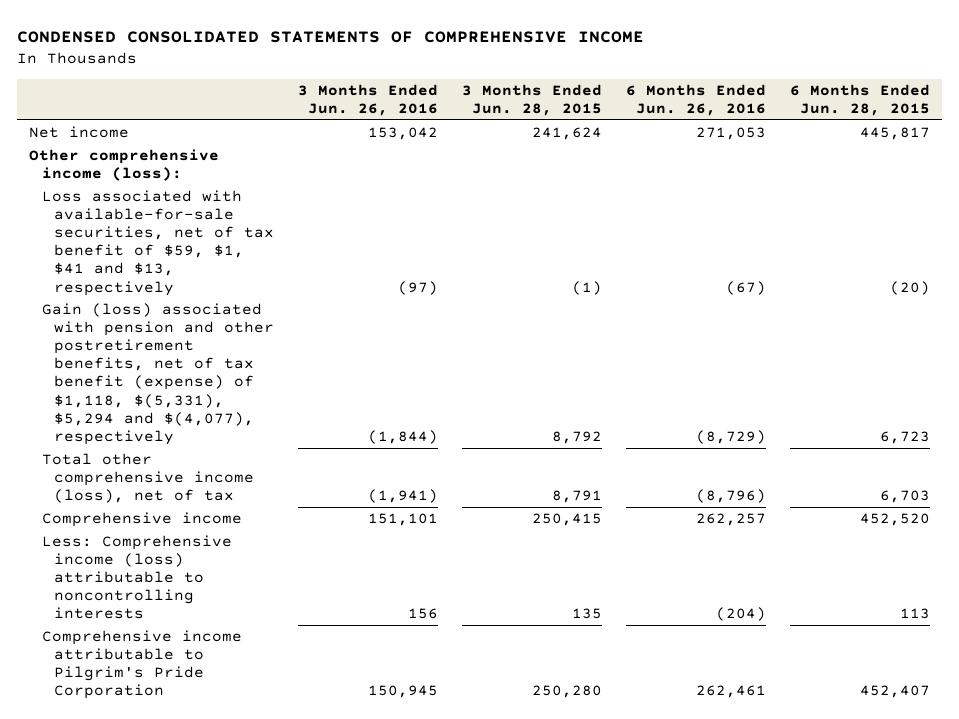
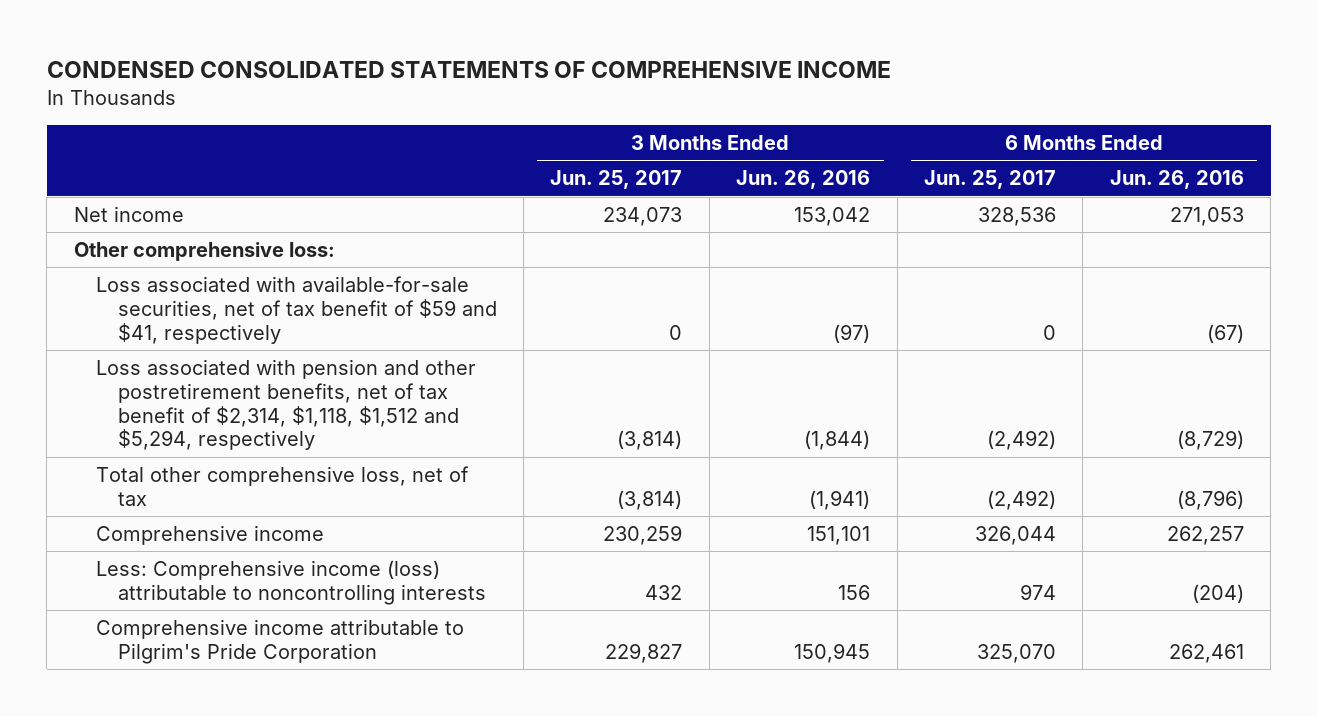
[461,83,602,116] 3 Months Ended Jun. 28, 2015 -> none
[789,83,930,116] 6 Months Ended Jun. 28, 2015 -> none
none -> [550,170,683,190] Jun. 25, 2017
none -> [924,170,1057,190] Jun. 25, 2017
[29,148,220,182] Other comprehensive income (loss): -> [73,242,335,262] Other comprehensive loss:
[41,189,274,296] Loss associated with available-for-sale securities, net of tax benefit of $59, $1, $41 and $13, respectively -> [95,276,497,344] Loss associated with available-for-sale securities, net of tax benefit of $59 and $41, respectively
[41,302,274,445] Gain (loss) associated with pension and other postretirement benefits, net of tax benefit (expense) of $1,118, $(5,331), $5,294 and $(4,077), respectively -> [95,359,476,451] Loss associated with pension and other postretirement benefits, net of tax benefit of $2,314, $1,118, $1,512 and $5,294, respectively
[41,452,254,504] Total other comprehensive income (loss), net of tax -> [95,466,469,506] Total other comprehensive loss, net of tax

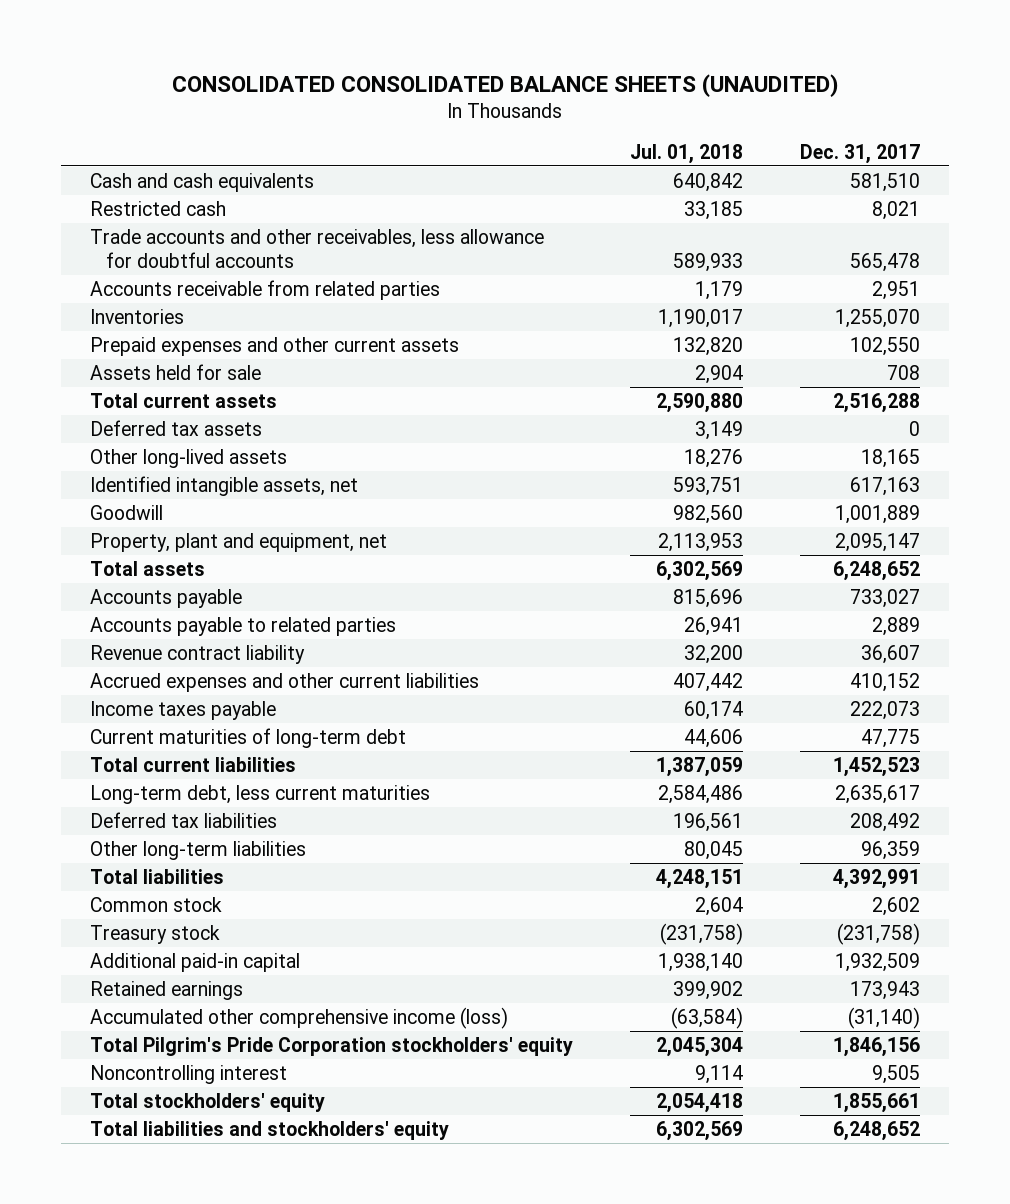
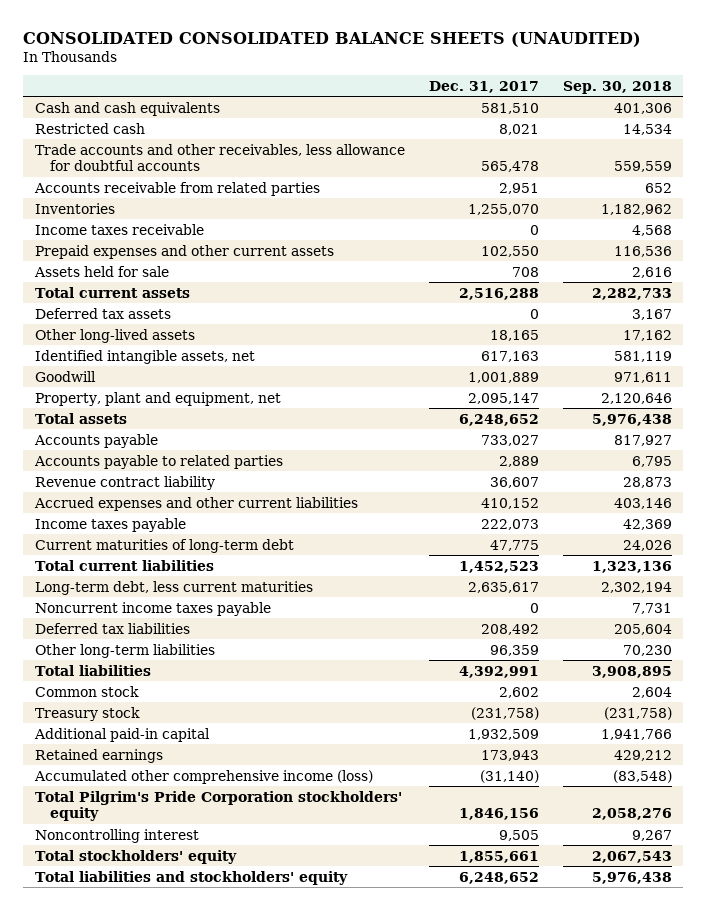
[629,143,743,164] Jul. 01, 2018 -> none
none -> [562,80,672,94] Sep. 30, 2018
none -> [34,223,204,235] Income taxes receivable
none -> [34,601,271,616] Noncurrent income taxes payable

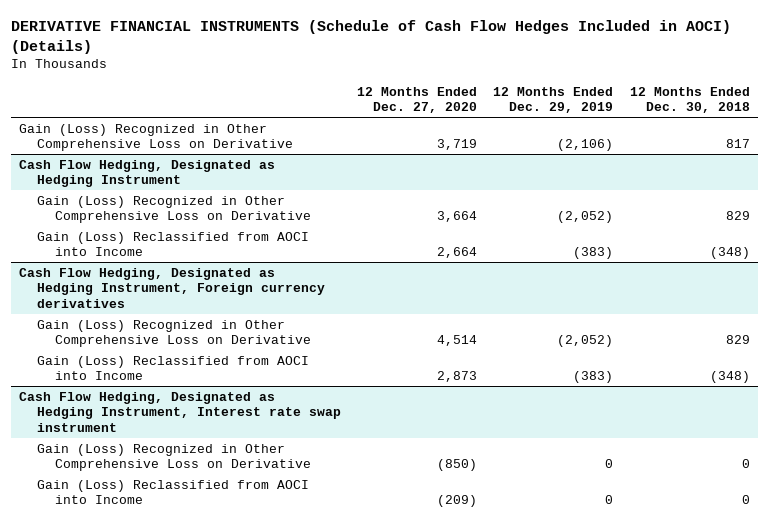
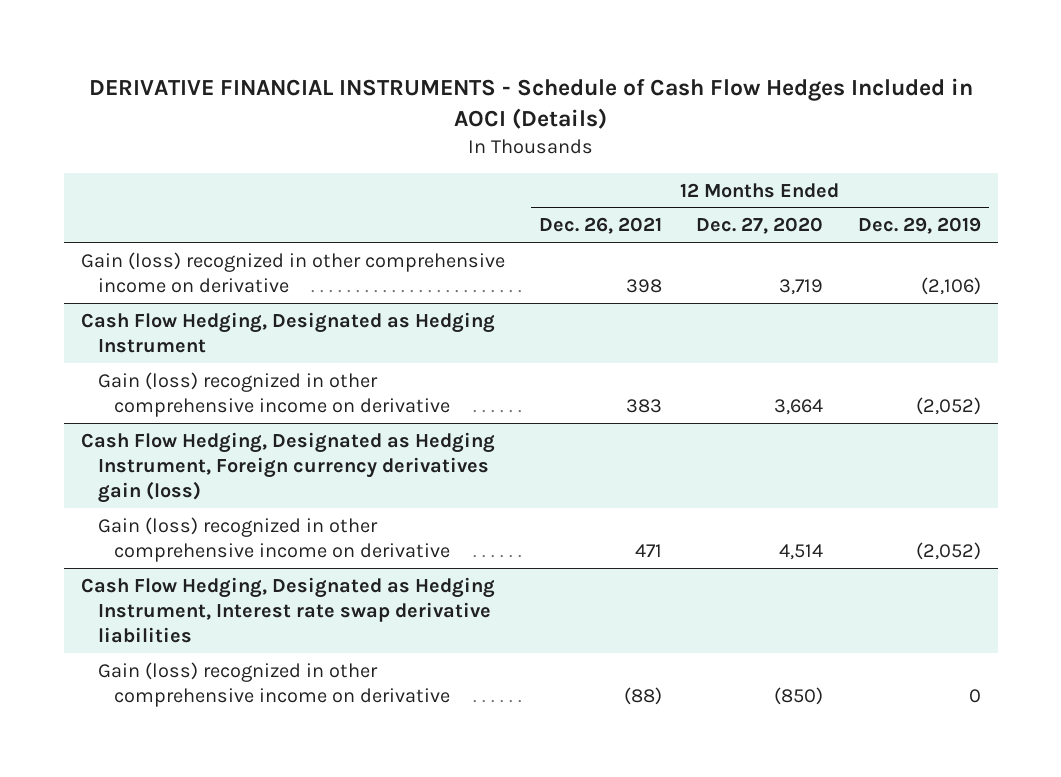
[10,19,731,54] DERIVATIVE FINANCIAL INSTRUMENTS (Schedule of Cash Flow Hedges Included in AOCI) (Details) -> [88,77,973,129] DERIVATIVE FINANCIAL INSTRUMENTS - Schedule of Cash Flow Hedges Included in AOCI (Details)
[629,86,750,114] 12 Months Ended Dec. 30, 2018 -> none
none -> [539,217,663,235] Dec. 26, 2021
[18,123,294,152] Gain (Loss) Recognized in Other Comprehensive Loss on Derivative -> [80,251,505,293] Gain (loss) recognized in other comprehensive income on derivative
[37,231,310,257] Gain (Loss) Reclassified from AOCI into Income -> none
[37,355,310,381] Gain (Loss) Reclassified from AOCI into Income -> none
[37,479,310,505] Gain (Loss) Reclassified from AOCI into Income -> none
[37,195,312,224] Gain (Loss) Recognized in Other Comprehensive Loss on Derivative -> [97,371,451,417] Gain (loss) recognized in other comprehensive income on derivative
[18,267,326,308] Cash Flow Hedging, Designated as Hedging Instrument, Foreign currency derivatives -> [80,431,495,503] Cash Flow Hedging, Designated as Hedging Instrument, Foreign currency derivatives gain (loss)
[37,319,312,348] Gain (Loss) Recognized in Other Comprehensive Loss on Derivative -> [97,516,451,562] Gain (loss) recognized in other comprehensive income on derivative
[18,391,342,432] Cash Flow Hedging, Designated as Hedging Instrument, Interest rate swap instrument -> [80,576,495,643] Cash Flow Hedging, Designated as Hedging Instrument, Interest rate swap derivative liabilities
[37,443,312,472] Gain (Loss) Recognized in Other Comprehensive Loss on Derivative -> [97,661,451,707] Gain (loss) recognized in other comprehensive income on derivative

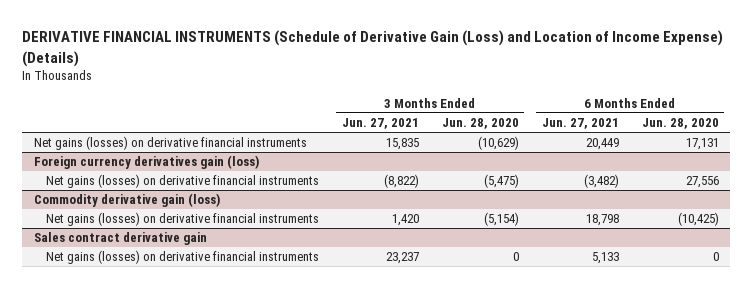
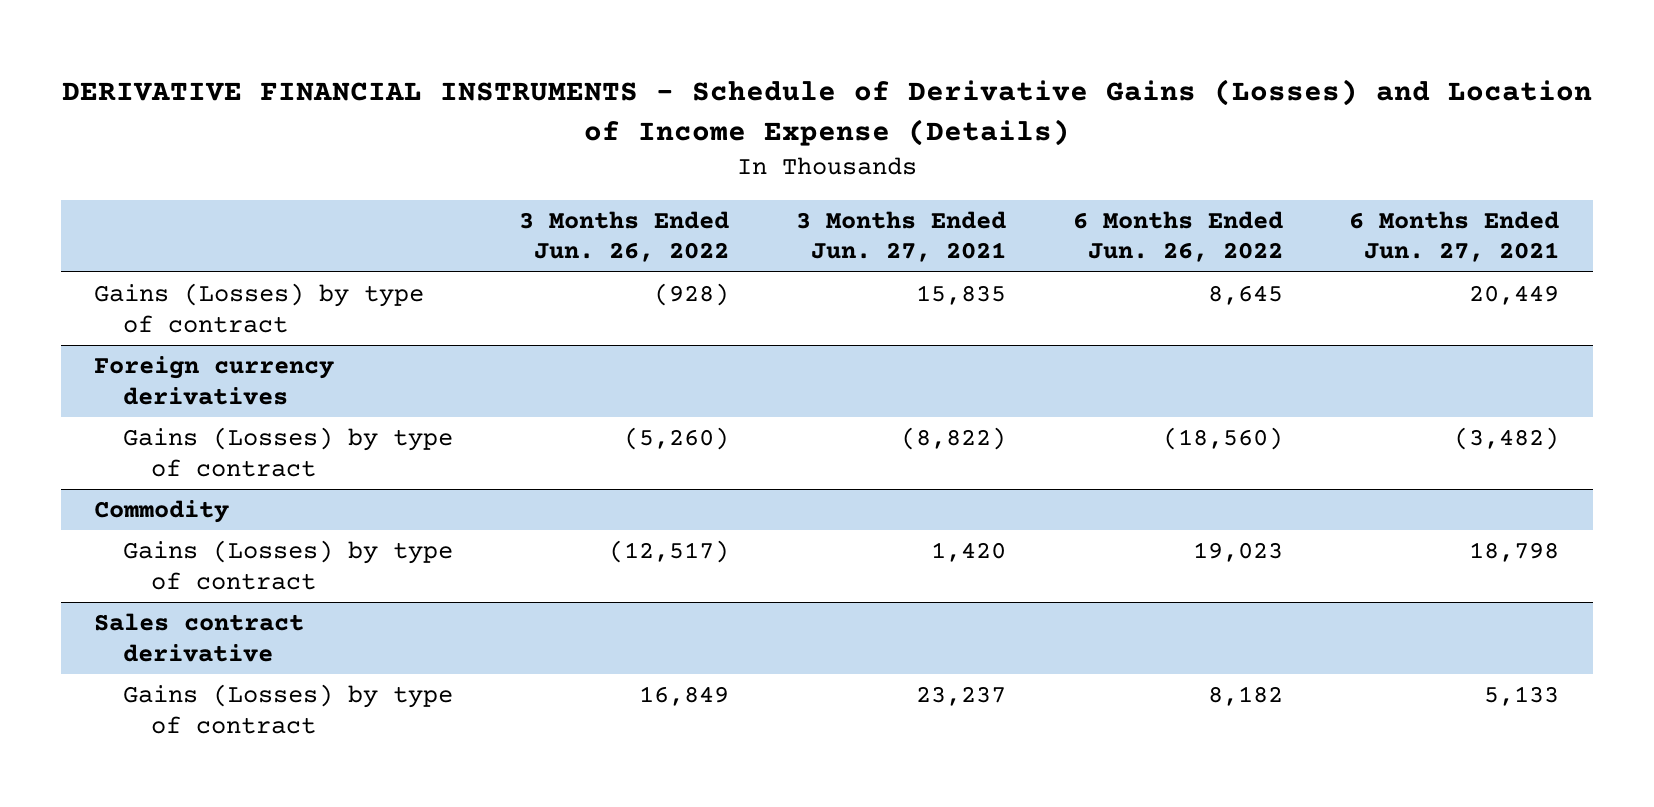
[22,30,724,67] DERIVATIVE FINANCIAL INSTRUMENTS (Schedule of Derivative Gain (Loss) and Location of Income Expense) (Details) -> [61,79,1592,146] DERIVATIVE FINANCIAL INSTRUMENTS - Schedule of Derivative Gains (Losses) and Location of Income Expense (Details)
[441,118,519,130] Jun. 28, 2020 -> none
[641,118,719,130] Jun. 28, 2020 -> none
none -> [519,210,730,263] 3 Months Ended Jun. 26, 2022
none -> [1072,210,1283,263] 6 Months Ended Jun. 26, 2022
[33,136,307,151] Net gains (losses) on derivative financial instruments -> [94,282,425,333] Gains (Losses) by type of contract
[33,155,259,170] Foreign currency derivatives gain (loss) -> [94,355,335,405] Foreign currency derivatives
[45,174,319,189] Net gains (losses) on derivative financial instruments -> [122,426,453,477] Gains (Losses) by type of contract
[33,193,220,208] Commodity derivative gain (loss) -> [94,499,230,523] Commodity
[45,212,319,227] Net gains (losses) on derivative financial instruments -> [122,539,453,590] Gains (Losses) by type of contract
[33,232,207,246] Sales contract derivative gain -> [94,612,305,662] Sales contract derivative
[45,250,319,265] Net gains (losses) on derivative financial instruments -> [122,683,453,734] Gains (Losses) by type of contract

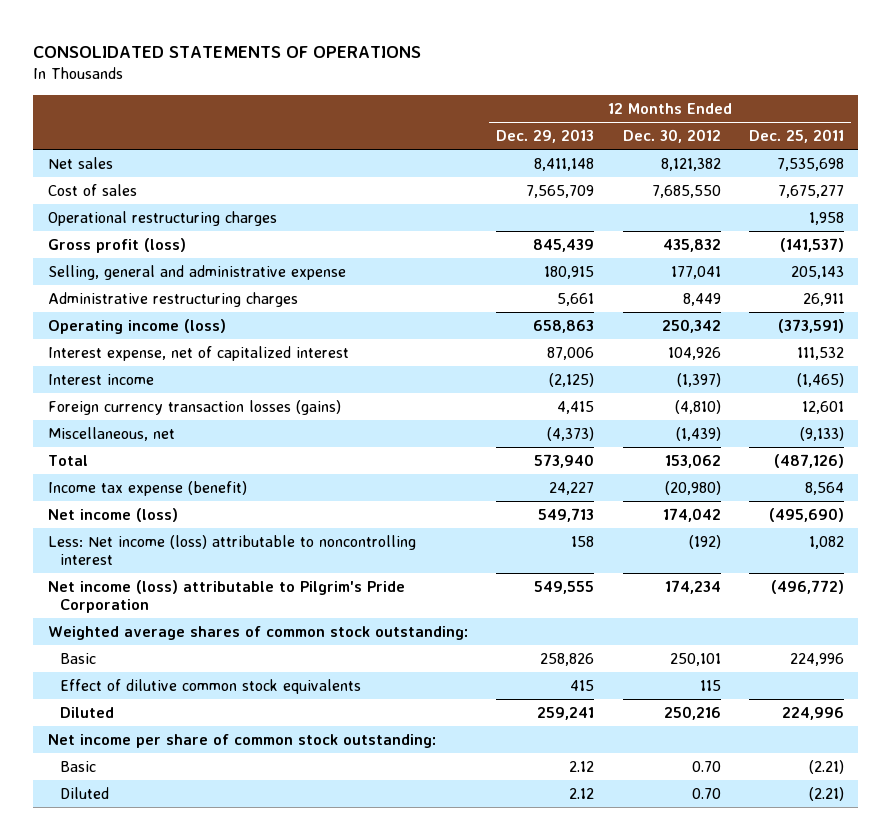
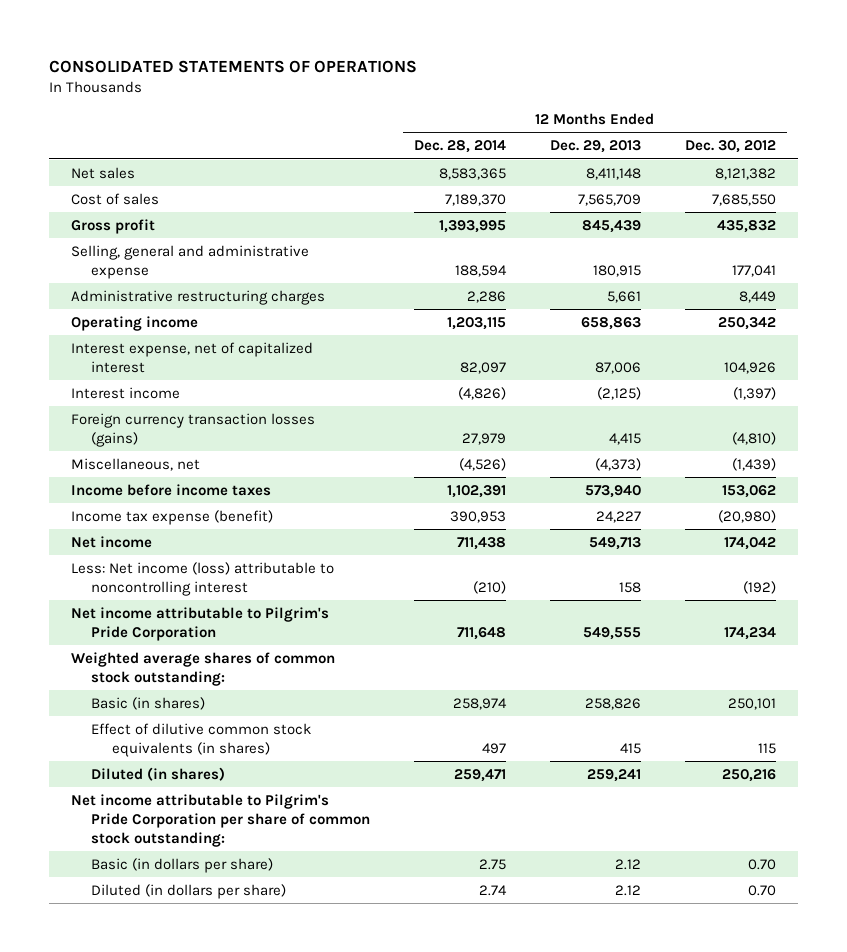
[749,128,845,143] Dec. 25, 2011 -> none
none -> [414,140,507,154] Dec. 28, 2014
[47,210,277,226] Operational restructuring charges -> none
[47,237,186,253] Gross profit (loss) -> [70,218,155,234] Gross profit
[47,318,226,334] Operating income (loss) -> [70,315,198,331] Operating income
[47,454,88,466] Total -> [70,483,271,496] Income before income taxes
[47,507,178,522] Net income (loss) -> [70,535,152,548] Net income
[47,579,405,614] Net income (loss) attributable to Pilgrim's Pride Corporation -> [70,606,329,641] Net income attributable to Pilgrim's Pride Corporation
[59,652,96,664] Basic -> [91,696,206,710] Basic (in shares)
[59,678,361,694] Effect of dilutive common stock equivalents -> [91,722,312,757] Effect of dilutive common stock equivalents (in shares)
[59,706,114,718] Diluted -> [91,766,226,781] Diluted (in shares)
[47,733,436,748] Net income per share of common stock outstanding: -> [70,793,371,847] Net income attributable to Pilgrim's Pride Corporation per share of common stock outstanding:
[59,760,96,772] Basic -> [91,857,274,873] Basic (in dollars per share)
[59,786,109,799] Diluted -> [91,883,287,899] Diluted (in dollars per share)

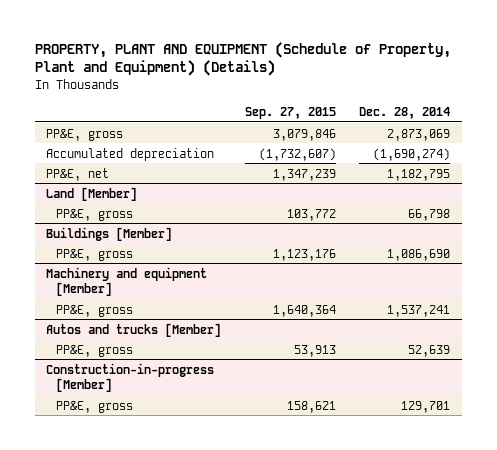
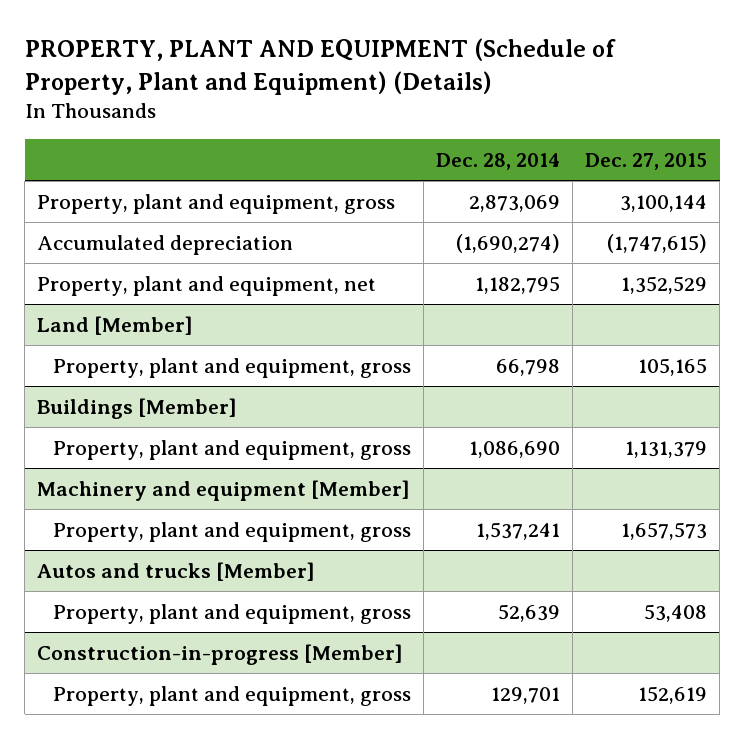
[244,106,336,119] Sep. 27, 2015 -> none
none -> [585,152,708,170] Dec. 27, 2015
[46,128,124,141] PP&E, gross -> [37,193,396,214] Property, plant and equipment, gross
[46,167,110,181] PP&E, net -> [37,275,377,296] Property, plant and equipment, net
[56,208,134,221] PP&E, gross -> [53,357,412,378] Property, plant and equipment, gross
[56,248,134,261] PP&E, gross -> [53,439,412,460] Property, plant and equipment, gross
[56,304,134,317] PP&E, gross -> [53,521,412,542] Property, plant and equipment, gross
[56,344,134,357] PP&E, gross -> [53,603,412,624] Property, plant and equipment, gross
[56,400,134,413] PP&E, gross -> [53,685,412,706] Property, plant and equipment, gross

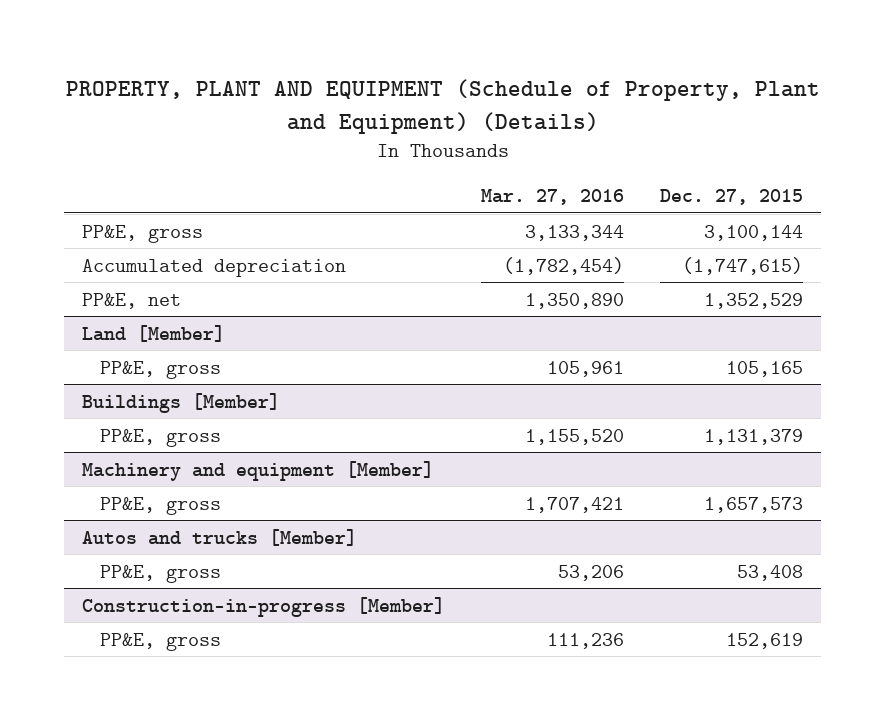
[436,152,561,170] Dec. 28, 2014 -> none
none -> [481,188,625,205] Mar. 27, 2016
[37,193,396,214] Property, plant and equipment, gross -> [81,224,203,243] PP&E, gross
[37,275,377,296] Property, plant and equipment, net -> [81,292,181,309] PP&E, net
[53,357,412,378] Property, plant and equipment, gross -> [99,360,221,379] PP&E, gross
[53,439,412,460] Property, plant and equipment, gross -> [99,428,221,447] PP&E, gross
[53,521,412,542] Property, plant and equipment, gross -> [99,496,221,515] PP&E, gross
[53,603,412,624] Property, plant and equipment, gross -> [99,564,221,583] PP&E, gross
[53,685,412,706] Property, plant and equipment, gross -> [99,632,221,651] PP&E, gross

